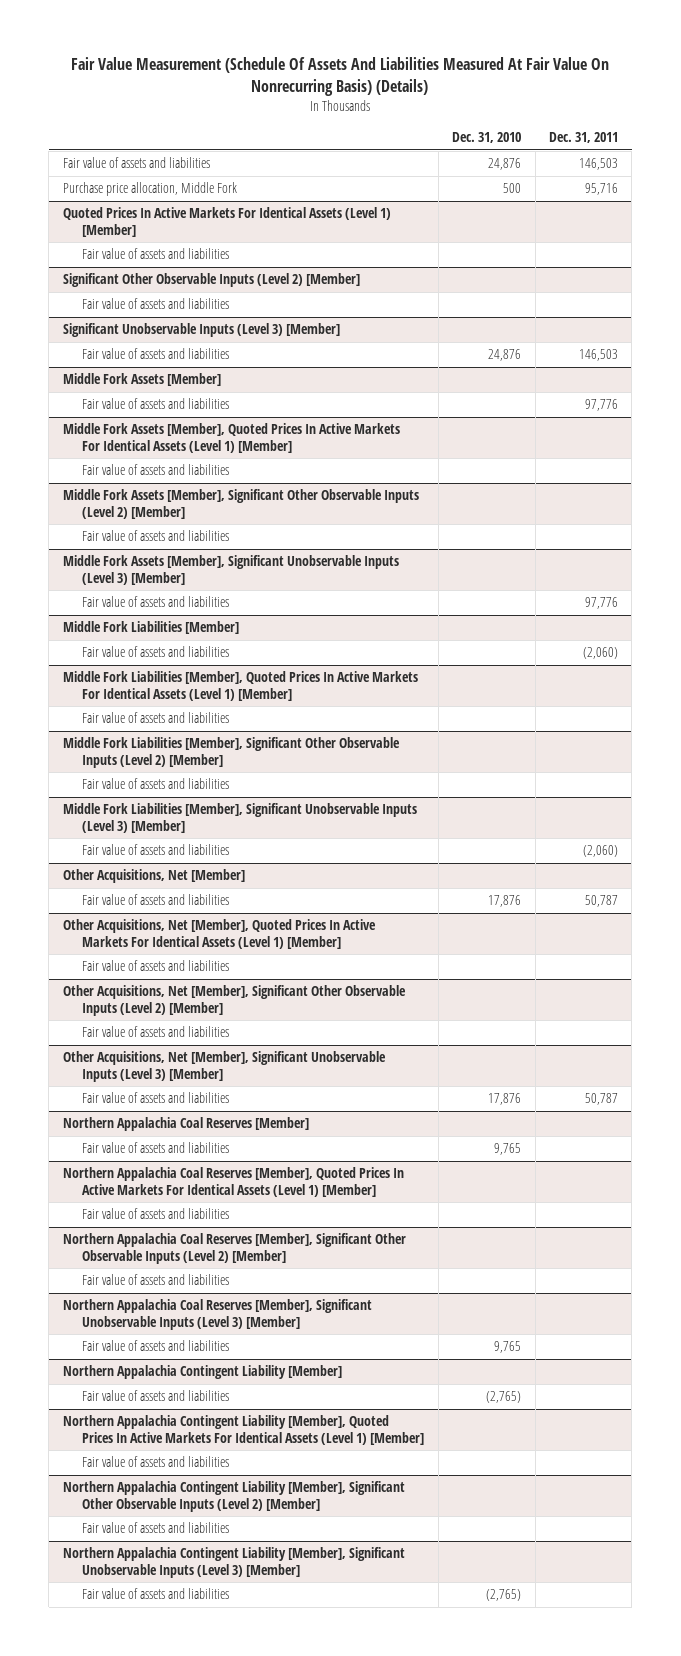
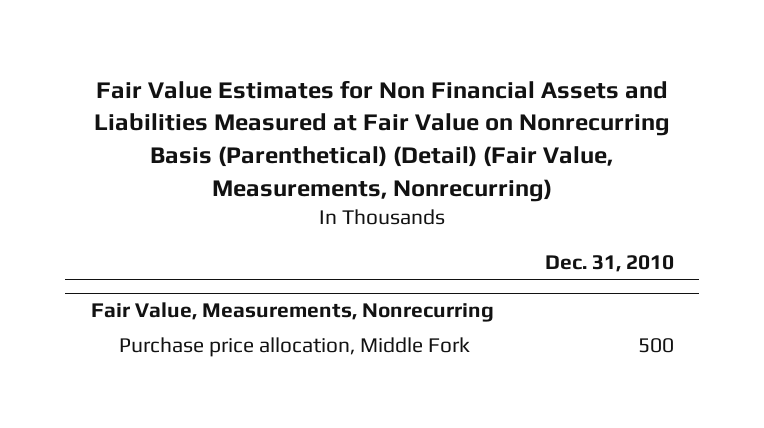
[71,57,610,96] Fair Value Measurement (Schedule Of Assets And Liabilities Measured At Fair Value On Nonrecurring Basis) (Details) -> [94,79,671,202] Fair Value Estimates for Non Financial Assets and Liabilities Measured at Fair Value on Nonrecurring Basis (Parenthetical) (Detail) (Fair Value, Measurements, Nonrecurring)
[549,132,619,144] Dec. 31, 2011 -> none
[62,157,210,169] Fair value of assets and liabilities -> none
none -> [90,302,494,323] Fair Value, Measurements, Nonrecurring
[62,207,391,237] Quoted Prices In Active Markets For Identical Assets (Level 1) [Member] -> none
[82,248,230,260] Fair value of assets and liabilities -> none
[62,273,360,288] Significant Other Observable Inputs (Level 2) [Member] -> none
[82,298,230,310] Fair value of assets and liabilities -> none
[62,323,340,338] Significant Unobservable Inputs (Level 3) [Member] -> none
[82,348,230,360] Fair value of assets and liabilities -> none
[62,373,221,387] Middle Fork Assets [Member] -> none
[82,398,230,410] Fair value of assets and liabilities -> none
[62,423,400,453] Middle Fork Assets [Member], Quoted Prices In Active Markets For Identical Assets (Level 1) [Member] -> none
[82,464,230,476] Fair value of assets and liabilities -> none
[62,489,419,519] Middle Fork Assets [Member], Significant Other Observable Inputs (Level 2) [Member] -> none
[82,530,230,542] Fair value of assets and liabilities -> none
[62,555,399,585] Middle Fork Assets [Member], Significant Unobservable Inputs (Level 3) [Member] -> none
[82,596,230,608] Fair value of assets and liabilities -> none
[62,621,239,635] Middle Fork Liabilities [Member] -> none
[82,646,230,658] Fair value of assets and liabilities -> none
[62,671,418,701] Middle Fork Liabilities [Member], Quoted Prices In Active Markets For Identical Assets (Level 1) [Member] -> none
[82,712,230,724] Fair value of assets and liabilities -> none
[62,737,400,768] Middle Fork Liabilities [Member], Significant Other Observable Inputs (Level 2) [Member] -> none
[82,778,230,790] Fair value of assets and liabilities -> none
[62,803,417,833] Middle Fork Liabilities [Member], Significant Unobservable Inputs (Level 3) [Member] -> none
[82,844,230,856] Fair value of assets and liabilities -> none
[62,869,245,884] Other Acquisitions, Net [Member] -> none
[82,894,230,906] Fair value of assets and liabilities -> none
[62,919,376,949] Other Acquisitions, Net [Member], Quoted Prices In Active Markets For Identical Assets (Level 1) [Member] -> none
[82,960,230,972] Fair value of assets and liabilities -> none
[62,985,406,1016] Other Acquisitions, Net [Member], Significant Other Observable Inputs (Level 2) [Member] -> none
[82,1026,230,1038] Fair value of assets and liabilities -> none
[62,1051,386,1082] Other Acquisitions, Net [Member], Significant Unobservable Inputs (Level 3) [Member] -> none
[82,1092,230,1104] Fair value of assets and liabilities -> none
[62,1117,309,1132] Northern Appalachia Coal Reserves [Member] -> none
[82,1142,230,1154] Fair value of assets and liabilities -> none
[62,1167,404,1197] Northern Appalachia Coal Reserves [Member], Quoted Prices In Active Markets For Identical Assets (Level 1) [Member] -> none
[82,1208,230,1220] Fair value of assets and liabilities -> none
[62,1233,406,1264] Northern Appalachia Coal Reserves [Member], Significant Other Observable Inputs (Level 2) [Member] -> none
[82,1274,230,1286] Fair value of assets and liabilities -> none
[62,1299,372,1330] Northern Appalachia Coal Reserves [Member], Significant Unobservable Inputs (Level 3) [Member] -> none
[82,1340,230,1352] Fair value of assets and liabilities -> none
[62,1365,342,1380] Northern Appalachia Contingent Liability [Member] -> none
[82,1390,230,1402] Fair value of assets and liabilities -> none
[62,1415,425,1445] Northern Appalachia Contingent Liability [Member], Quoted Prices In Active Markets For Identical Assets (Level 1) [Member] -> none
[82,1456,230,1468] Fair value of assets and liabilities -> none
[62,1481,405,1512] Northern Appalachia Contingent Liability [Member], Significant Other Observable Inputs (Level 2) [Member] -> none
[82,1522,230,1534] Fair value of assets and liabilities -> none
[62,1547,405,1578] Northern Appalachia Contingent Liability [Member], Significant Unobservable Inputs (Level 3) [Member] -> none
[82,1588,230,1600] Fair value of assets and liabilities -> none

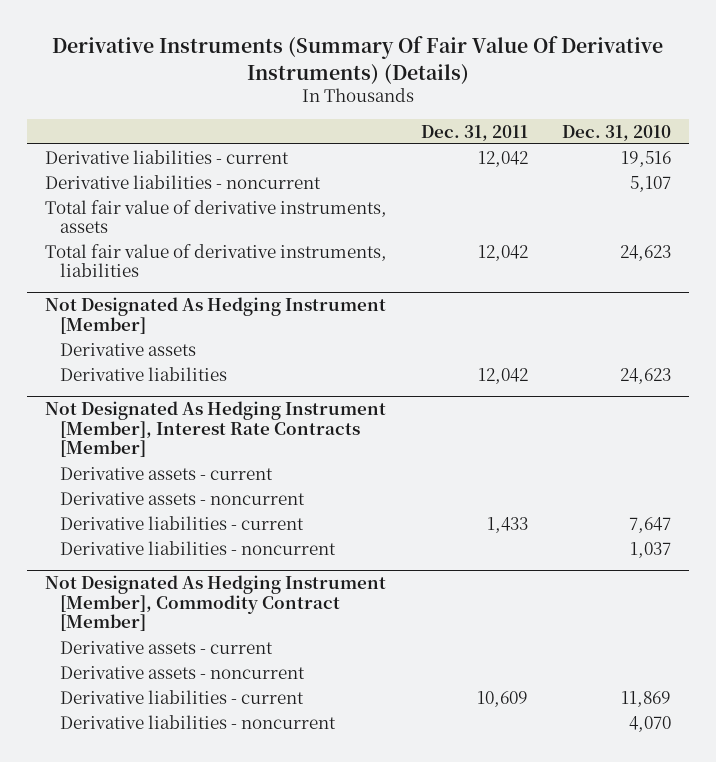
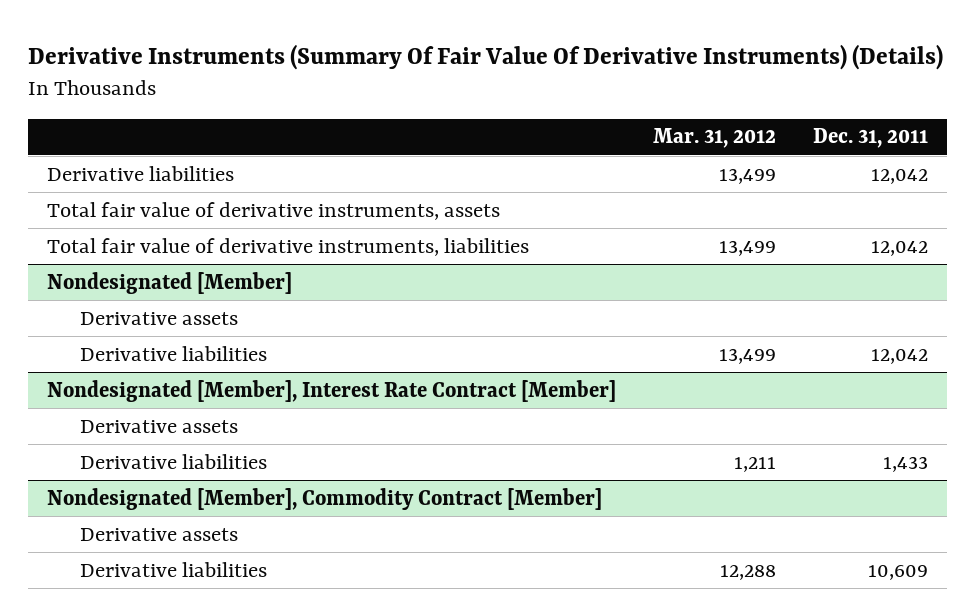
[562,124,672,141] Dec. 31, 2010 -> none
none -> [652,128,776,149] Mar. 31, 2012
[44,174,321,189] Derivative liabilities - noncurrent -> none
[44,149,289,164] Derivative liabilities - current -> [46,165,234,181] Derivative liabilities
[44,297,386,334] Not Designated As Hedging Instrument [Member] -> none
none -> [46,271,292,294] Nondesignated [Member]
[44,401,386,458] Not Designated As Hedging Instrument [Member], Interest Rate Contracts [Member] -> none
[59,491,305,505] Derivative assets - noncurrent -> none
[59,540,336,555] Derivative liabilities - noncurrent -> none
[44,575,386,632] Not Designated As Hedging Instrument [Member], Commodity Contract [Member] -> none
[59,665,305,679] Derivative assets - noncurrent -> none
[59,714,336,729] Derivative liabilities - noncurrent -> none
none -> [46,379,616,402] Nondesignated [Member], Interest Rate Contract [Member]
[59,466,273,480] Derivative assets - current -> [80,419,239,433] Derivative assets
[59,515,304,530] Derivative liabilities - current -> [80,453,268,469] Derivative liabilities
none -> [46,487,602,510] Nondesignated [Member], Commodity Contract [Member]
[59,640,273,654] Derivative assets - current -> [80,527,239,541] Derivative assets
[59,689,304,704] Derivative liabilities - current -> [80,561,268,577] Derivative liabilities

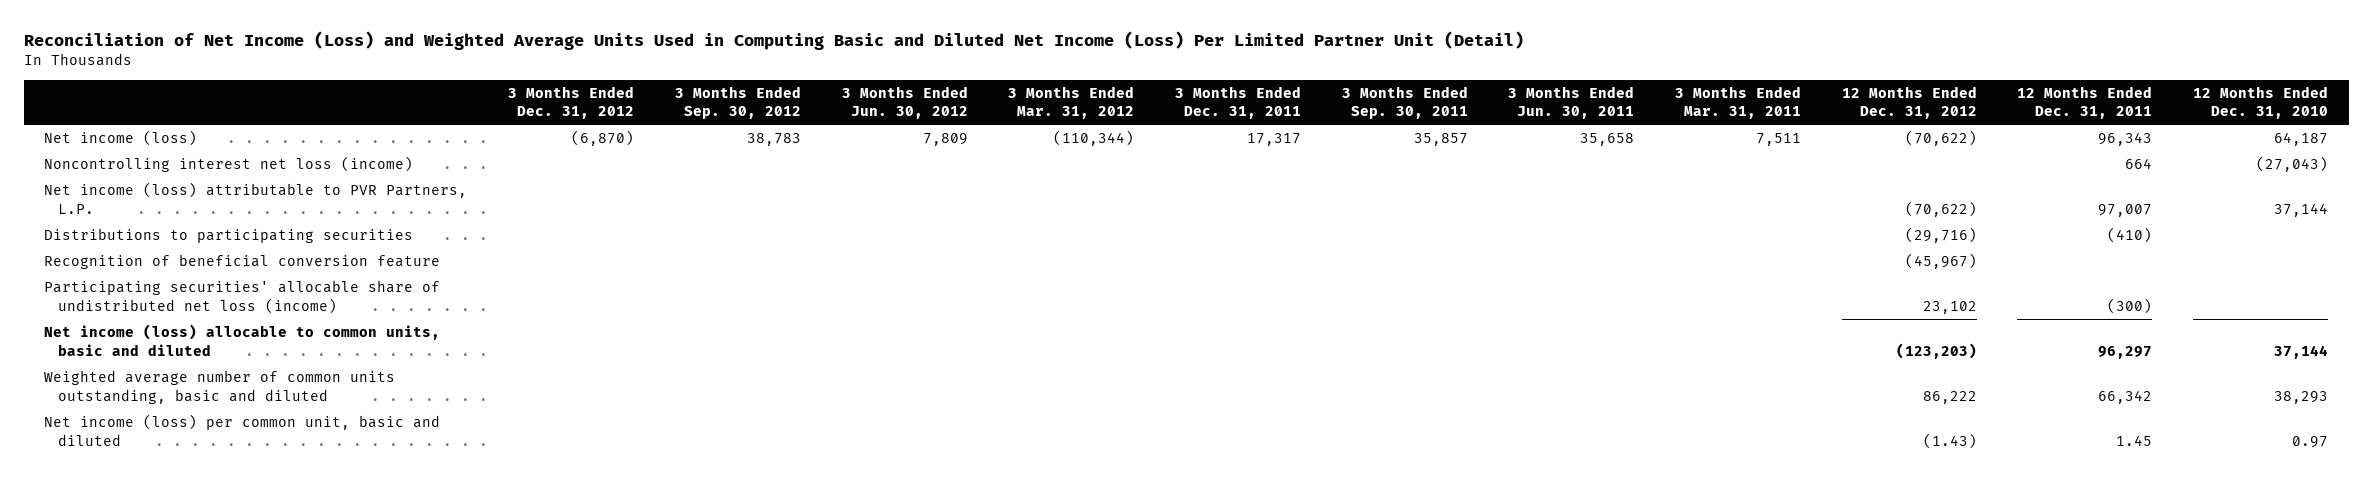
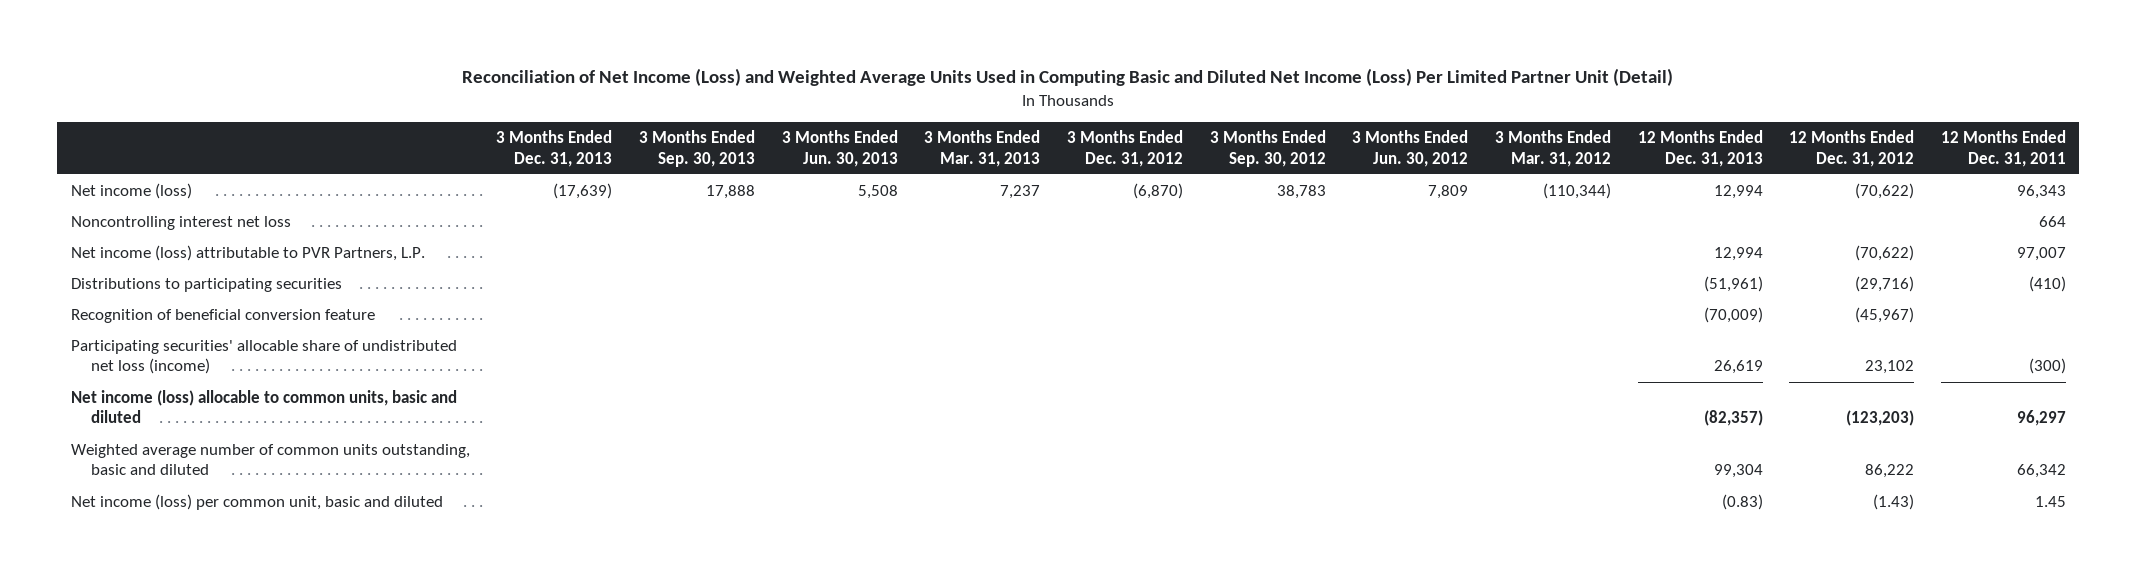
[1174,85,1301,120] 3 Months Ended Dec. 31, 2011 -> none
[1341,85,1468,120] 3 Months Ended Sep. 30, 2011 -> none
[1508,85,1635,120] 3 Months Ended Jun. 30, 2011 -> none
[1675,85,1802,120] 3 Months Ended Mar. 31, 2011 -> none
[2193,85,2329,120] 12 Months Ended Dec. 31, 2010 -> none
none -> [496,130,613,167] 3 Months Ended Dec. 31, 2013
none -> [639,130,756,167] 3 Months Ended Sep. 30, 2013
none -> [781,130,898,167] 3 Months Ended Jun. 30, 2013
none -> [924,130,1041,167] 3 Months Ended Mar. 31, 2013
none -> [1637,130,1763,167] 12 Months Ended Dec. 31, 2013
[44,156,414,173] Noncontrolling interest net loss (income) -> [70,215,291,230] Noncontrolling interest net loss

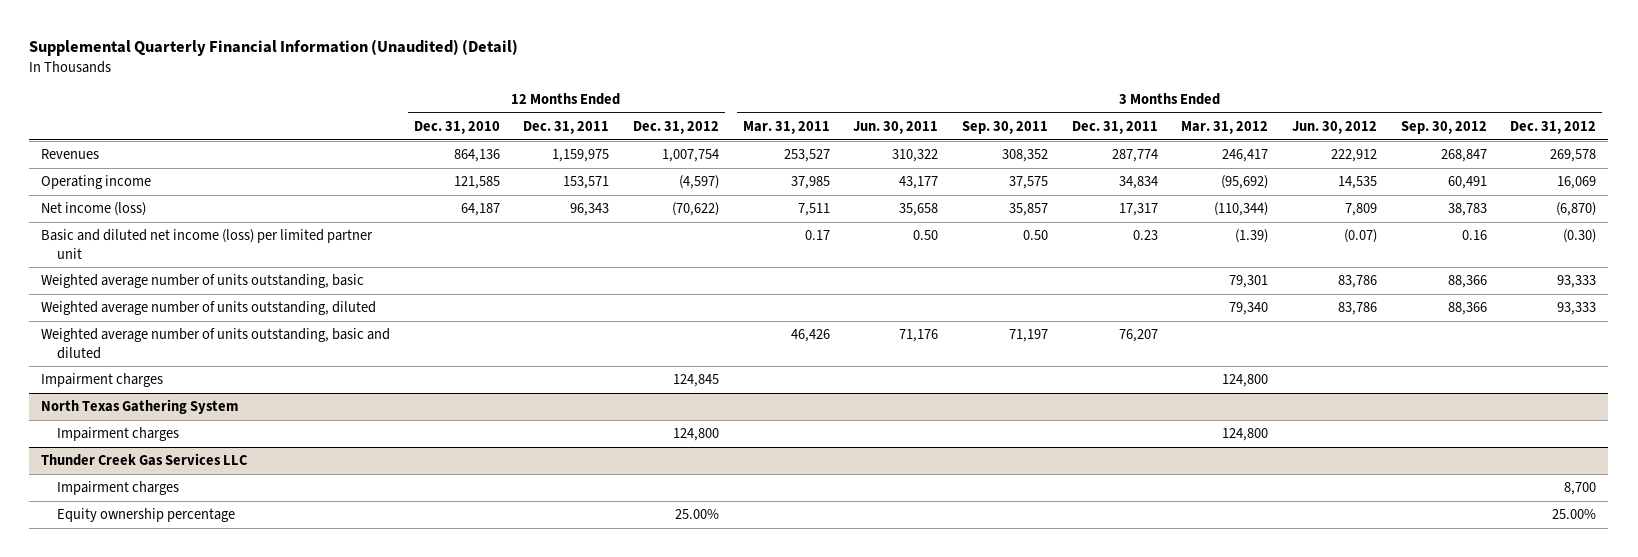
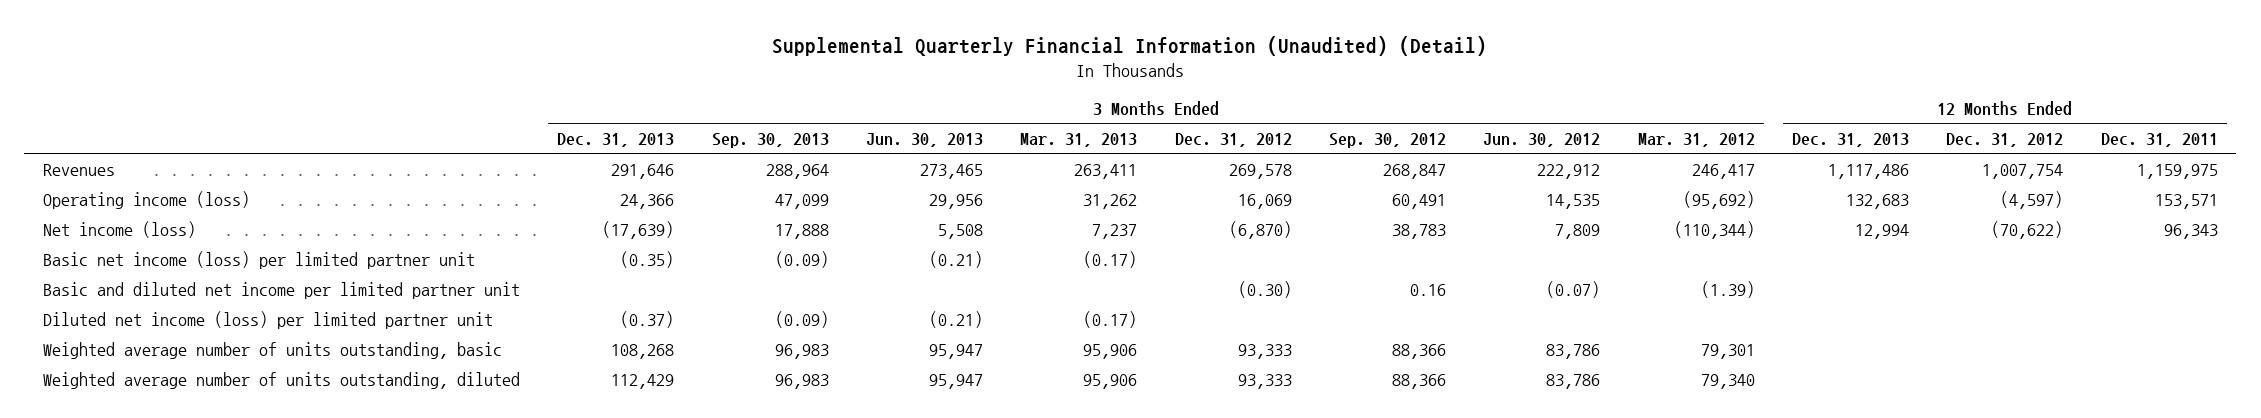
[413,121,500,135] Dec. 31, 2010 -> none
[742,121,830,135] Mar. 31, 2011 -> none
[853,121,939,135] Jun. 30, 2011 -> none
[962,121,1049,135] Sep. 30, 2011 -> none
[1071,121,1158,135] Dec. 31, 2011 -> none
none -> [557,132,675,147] Dec. 31, 2013
none -> [711,132,829,148] Sep. 30, 2013
none -> [865,132,983,147] Jun. 30, 2013
none -> [1020,132,1138,147] Mar. 31, 2013
none -> [1792,132,1910,147] Dec. 31, 2013
[41,175,152,190] Operating income -> [42,190,250,209] Operating income (loss)
none -> [42,250,475,269] Basic net income (loss) per limited partner unit
[41,229,374,259] Basic and diluted net income (loss) per limited partner unit -> [42,281,520,299] Basic and diluted net income per limited partner unit
none -> [42,310,493,329] Diluted net income (loss) per limited partner unit
[41,328,391,359] Weighted average number of units outstanding, basic and diluted -> none
[41,373,164,388] Impairment charges -> none
[41,399,239,415] North Texas Gathering System -> none
[57,427,180,442] Impairment charges -> none
[41,453,249,467] Thunder Creek Gas Services LLC -> none
[57,481,180,496] Impairment charges -> none
[57,508,236,523] Equity ownership percentage -> none

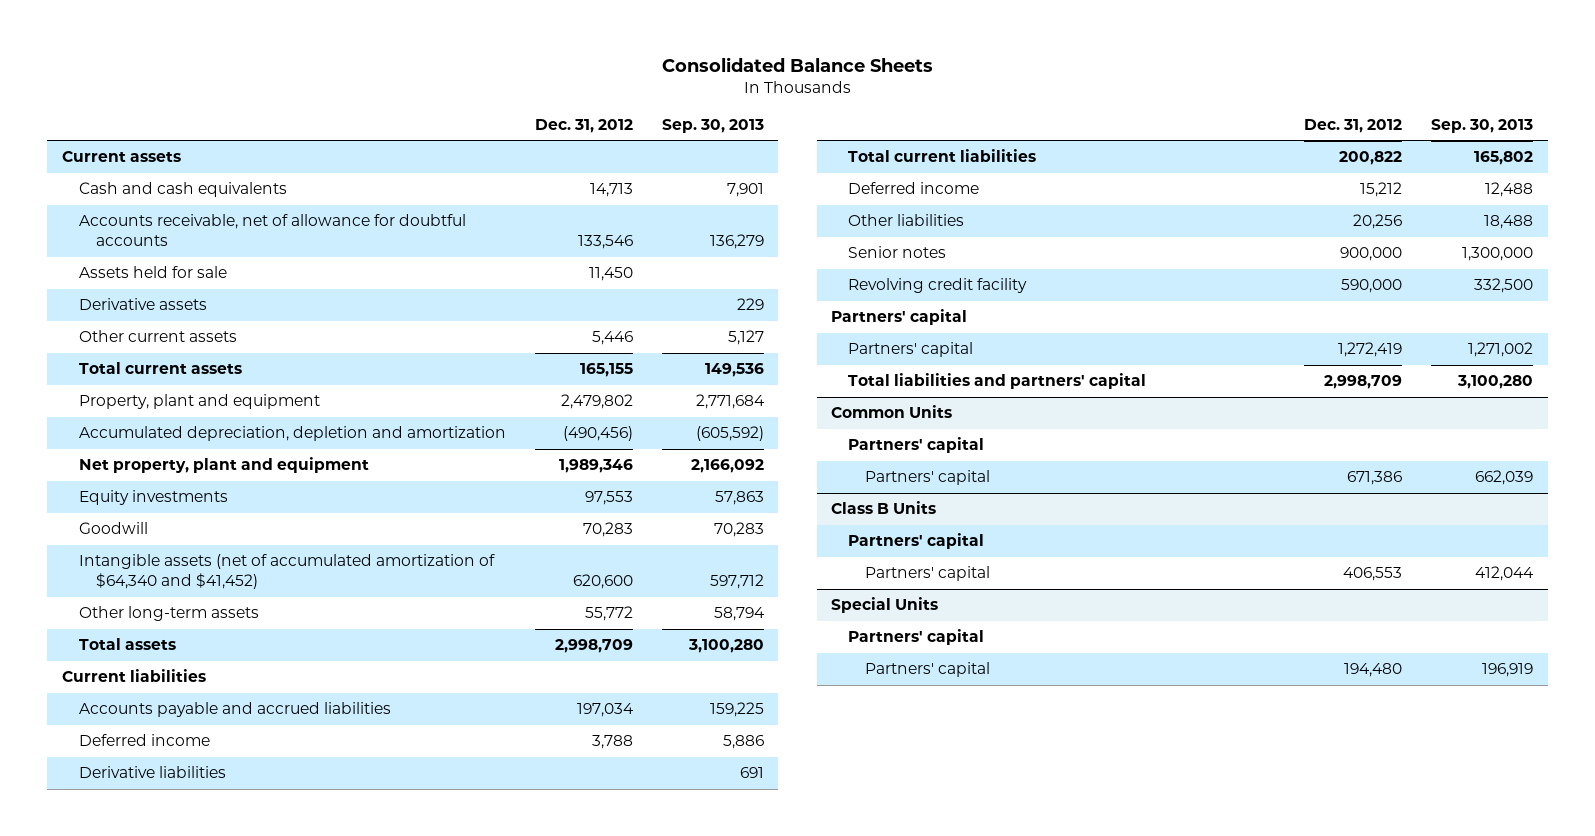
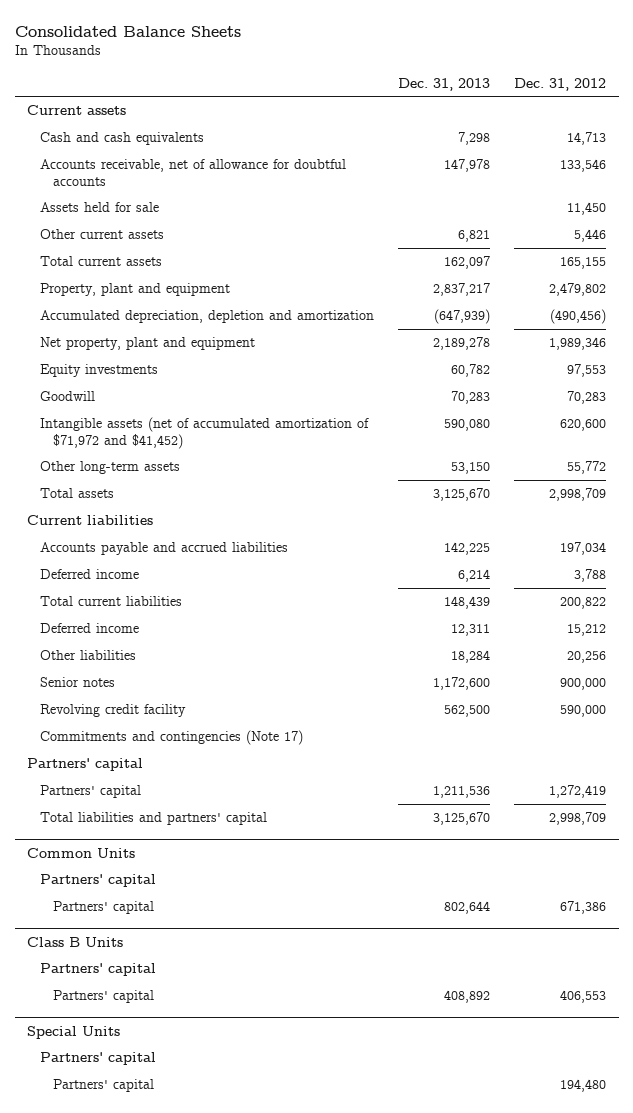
[661,118,764,133] Sep. 30, 2013 -> none
none -> [398,77,491,91] Dec. 31, 2013
[78,298,207,311] Derivative assets -> none
[78,554,495,590] Intangible assets (net of accumulated amortization of $64,340 and $41,452) -> [40,417,370,449] Intangible assets (net of accumulated amortization of $71,972 and $41,452)
[78,766,226,779] Derivative liabilities -> none
none -> [40,730,304,746] Commitments and contingencies (Note 17)

